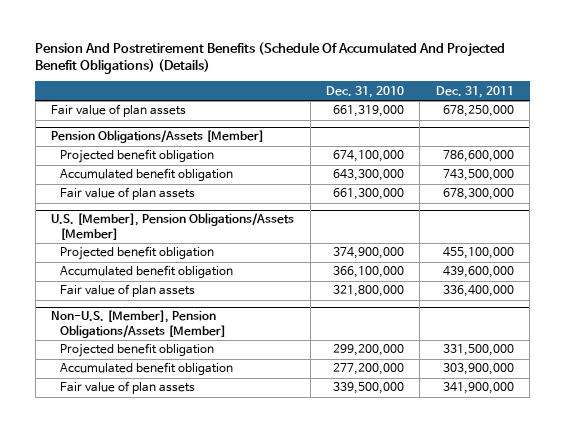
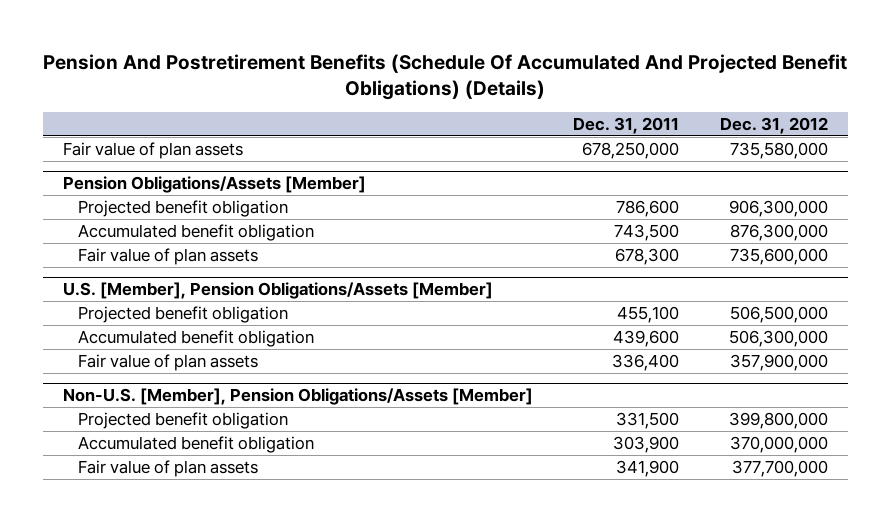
[326,85,405,98] Dec. 31, 2010 -> none
none -> [719,116,828,134] Dec. 31, 2012
[442,150,514,163] 786,600,000 -> [616,200,680,218] 786,600
[442,169,514,182] 743,500,000 -> [614,224,680,242] 743,500
[442,188,514,201] 678,300,000 -> [615,248,680,266] 678,300
[442,247,514,260] 455,100,000 -> [617,306,680,324] 455,100
[442,266,514,279] 439,600,000 -> [613,330,680,348] 439,600
[442,285,514,298] 336,400,000 -> [612,354,680,372] 336,400
[442,344,514,357] 331,500,000 -> [616,412,680,430] 331,500
[442,363,514,376] 303,900,000 -> [613,436,680,454] 303,900
[442,382,514,395] 341,900,000 -> [616,460,680,478] 341,900

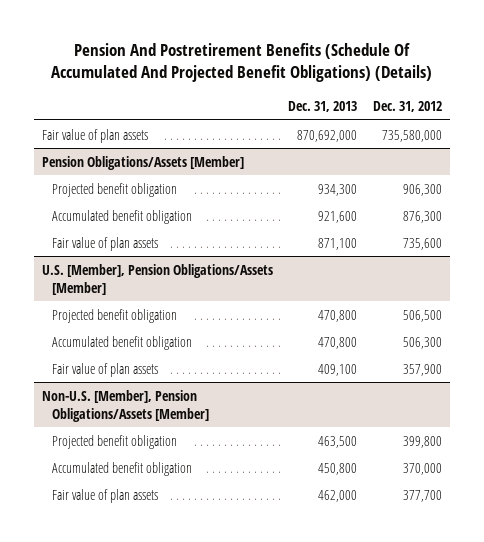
[573,116,680,134] Dec. 31, 2011 -> none
none -> [288,101,358,113] Dec. 31, 2013
[728,200,828,218] 906,300,000 -> [402,183,442,196] 906,300
[729,224,828,242] 876,300,000 -> [402,210,442,223] 876,300
[729,248,828,266] 735,600,000 -> [402,237,442,250] 735,600
[729,306,828,324] 506,500,000 -> [402,309,442,322] 506,500
[728,330,828,348] 506,300,000 -> [402,336,442,349] 506,300
[729,354,828,372] 357,900,000 -> [402,363,442,376] 357,900
[728,412,828,430] 399,800,000 -> [402,435,442,448] 399,800
[729,436,828,454] 370,000,000 -> [402,462,442,475] 370,000
[731,460,828,478] 377,700,000 -> [402,489,442,502] 377,700

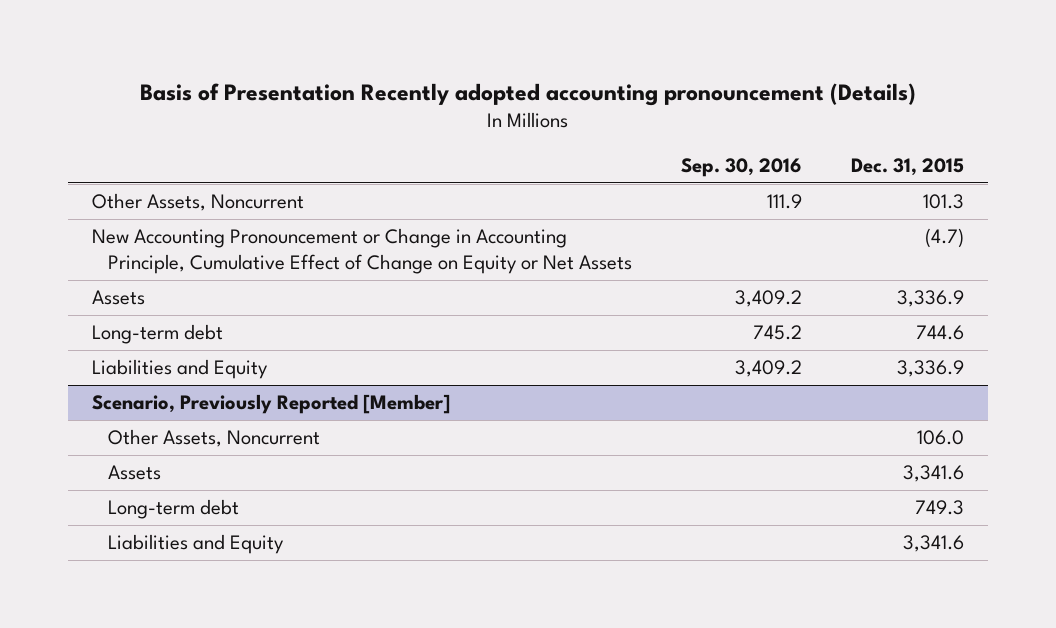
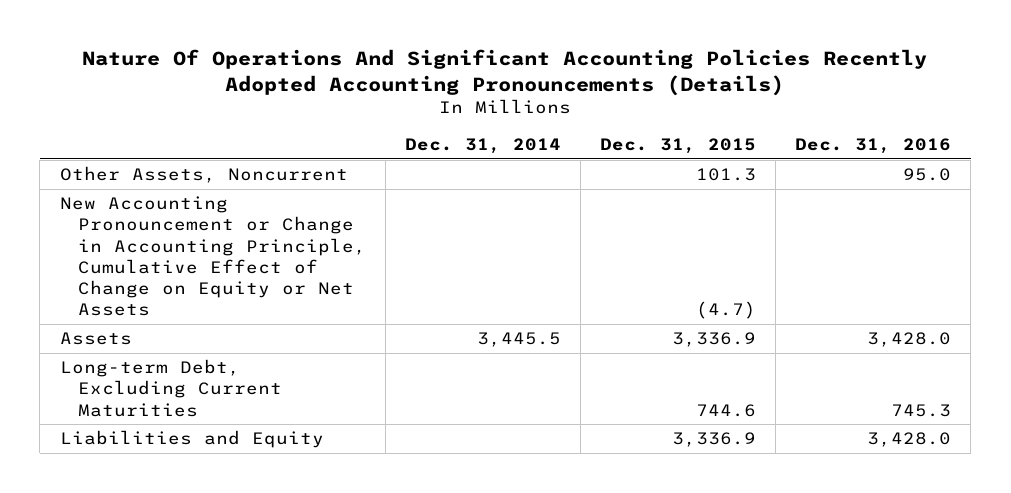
[140,82,917,106] Basis of Presentation Recently adopted accounting pronouncement (Details) -> [82,49,928,96] Nature Of Operations And Significant Accounting Policies Recently Adopted Accounting Pronouncements (Details)
[681,158,803,178] Sep. 30, 2016 -> none
none -> [405,137,562,154] Dec. 31, 2014
none -> [795,137,952,154] Dec. 31, 2016
[92,324,224,345] Long-term debt -> [59,359,282,417] Long-term Debt, Excluding Current Maturities
[92,394,451,415] Scenario, Previously Reported [Member] -> none
[108,429,321,448] Other Assets, Noncurrent -> none
[108,465,162,481] Assets -> none
[108,499,240,520] Long-term debt -> none
[108,534,285,555] Liabilities and Equity -> none

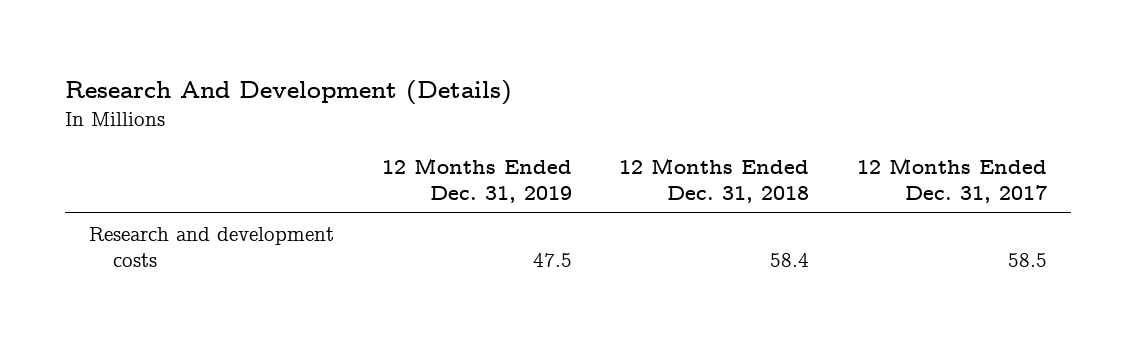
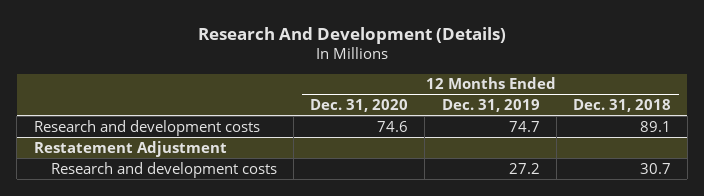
[856,158,1047,204] 12 Months Ended Dec. 31, 2017 -> none
none -> [310,99,409,113] Dec. 31, 2020
[532,252,572,267] 47.5 -> [508,120,540,132] 74.7
[770,252,810,267] 58.4 -> [639,120,671,132] 89.1
none -> [33,140,227,157] Restatement Adjustment
none -> [51,161,278,178] Research and development costs

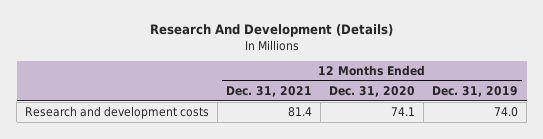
[572,99,671,113] Dec. 31, 2018 -> none
none -> [226,86,313,98] Dec. 31, 2021
[33,140,227,157] Restatement Adjustment -> none
[51,161,278,178] Research and development costs -> none
[377,120,409,132] 74.6 -> [391,107,416,117] 74.1
[508,120,540,132] 74.7 -> [494,107,519,118] 74.0

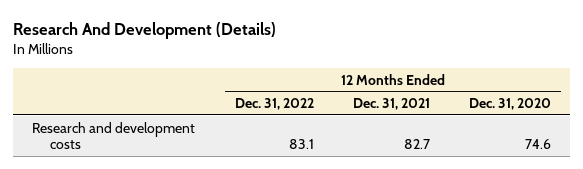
[432,86,519,98] Dec. 31, 2019 -> none
none -> [234,98,314,111] Dec. 31, 2022
[288,107,313,118] 81.4 -> [403,139,430,150] 82.7
[391,107,416,117] 74.1 -> [524,139,551,150] 74.6

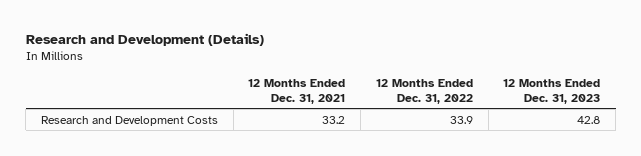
[12,22,276,40] Research And Development (Details) -> [25,33,264,47] Research and Development (Details)
[468,98,551,111] Dec. 31, 2020 -> none
none -> [503,78,601,104] 12 Months Ended Dec. 31, 2023
[32,121,196,150] Research and development costs -> [40,115,218,126] Research and Development Costs
[288,139,314,150] 83.1 -> [449,115,473,124] 33.9
[403,139,430,150] 82.7 -> [322,115,346,124] 33.2

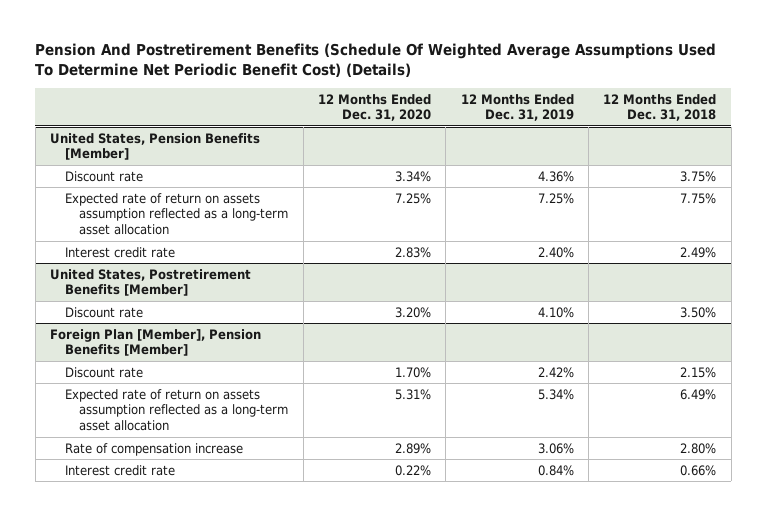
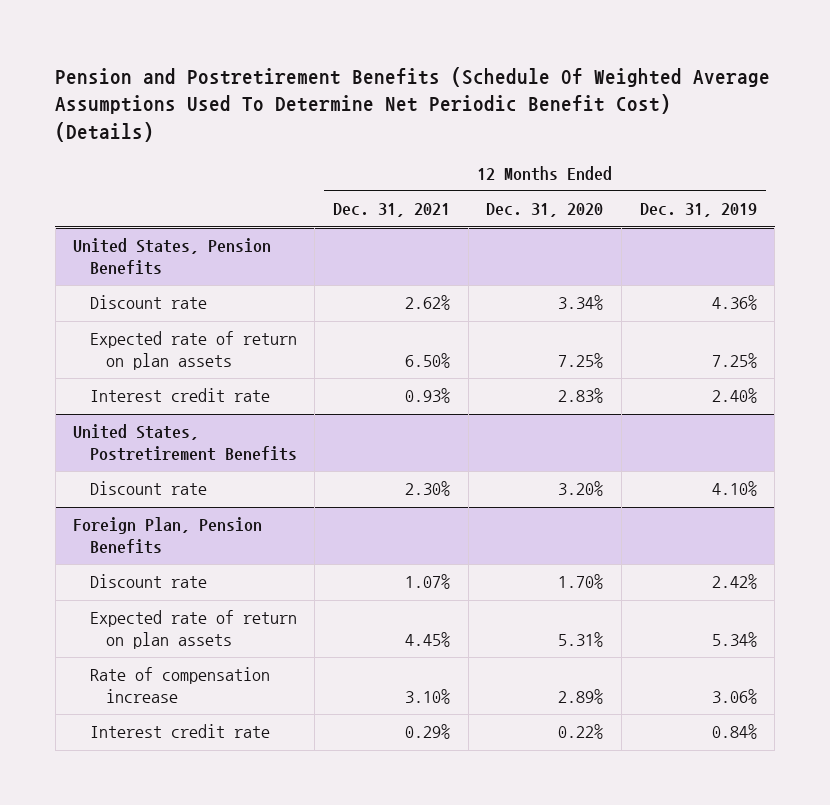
[35,43,717,78] Pension And Postretirement Benefits (Schedule Of Weighted Average Assumptions Used To Determine Net Periodic Benefit Cost) (Details) -> [55,66,771,142] Pension and Postretirement Benefits (Schedule Of Weighted Average Assumptions Used To Determine Net Periodic Benefit Cost) (Details)
[603,93,717,122] 12 Months Ended Dec. 31, 2018 -> none
none -> [332,203,450,218] Dec. 31, 2021
[50,132,261,161] United States, Pension Benefits [Member] -> [73,238,272,276] United States, Pension Benefits
[64,192,289,236] Expected rate of return on assets assumption reflected as a long-term asset allocation -> [89,331,297,371] Expected rate of return on plan assets
[50,268,252,297] United States, Postretirement Benefits [Member] -> [73,424,297,462] United States, Postretirement Benefits
[50,328,262,357] Foreign Plan [Member], Pension Benefits [Member] -> [73,517,263,555] Foreign Plan, Pension Benefits
[64,388,289,432] Expected rate of return on assets assumption reflected as a long-term asset allocation -> [89,610,297,650] Expected rate of return on plan assets

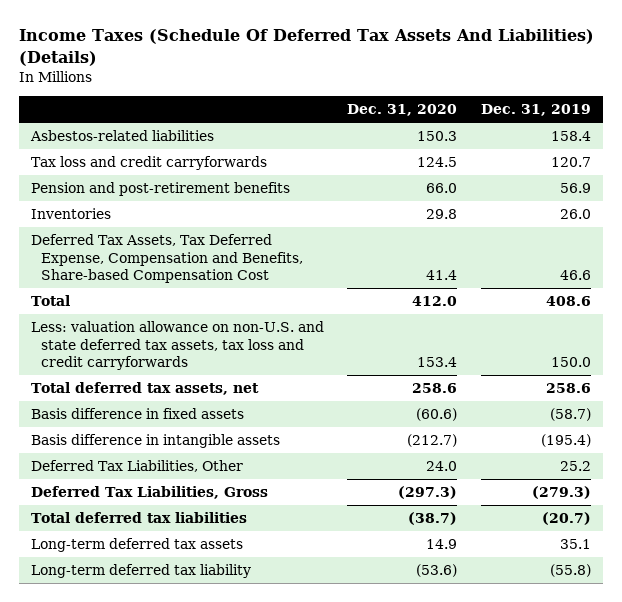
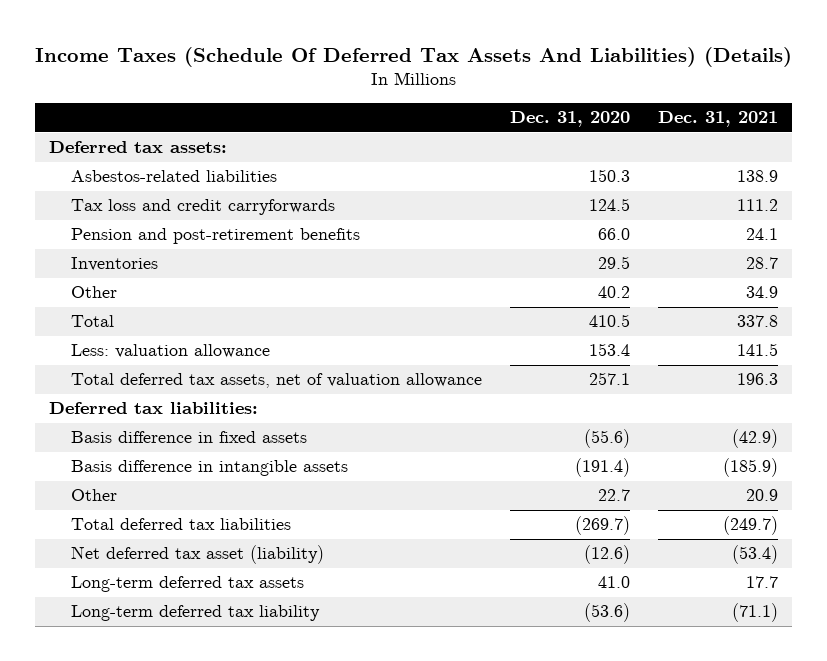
[480,104,591,117] Dec. 31, 2019 -> none
none -> [658,111,779,128] Dec. 31, 2021
none -> [49,141,228,154] Deferred tax assets:
[30,234,304,283] Deferred Tax Assets, Tax Deferred Expense, Compensation and Benefits, Share-based Compensation Cost -> none
[426,209,458,220] 29.8 -> [597,256,630,270] 29.5
none -> [70,286,117,299] Other
[412,296,458,307] 412.0 -> [588,314,630,328] 410.5
[30,321,324,370] Less: valuation allowance on non-U.S. and state deferred tax assets, tax loss and credit carryforwards -> [70,344,270,359] Less: valuation allowance
[30,382,259,396] Total deferred tax assets, net -> [70,373,482,389] Total deferred tax assets, net of valuation allowance
[412,383,458,394] 258.6 -> [588,372,630,386] 257.1
none -> [49,402,259,415] Deferred tax liabilities:
[416,408,458,422] (60.6) -> [583,429,630,449] (55.6)
[407,434,458,448] (212.7) -> [574,458,630,478] (191.4)
[30,460,243,473] Deferred Tax Liabilities, Other -> [70,489,117,502] Other
[426,461,458,472] 24.0 -> [597,489,630,502] 22.7
[30,486,268,500] Deferred Tax Liabilities, Gross -> [70,518,291,531] Total deferred tax liabilities
[398,486,458,500] (297.3) -> [574,516,630,536] (269.7)
[30,512,247,524] Total deferred tax liabilities -> [70,545,324,565] Net deferred tax asset (liability)
[408,512,458,526] (38.7) -> [583,545,630,565] (12.6)
[426,539,458,550] 14.9 -> [597,576,630,589] 41.0

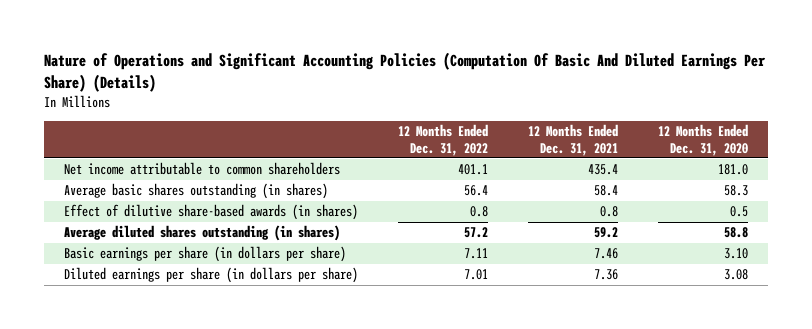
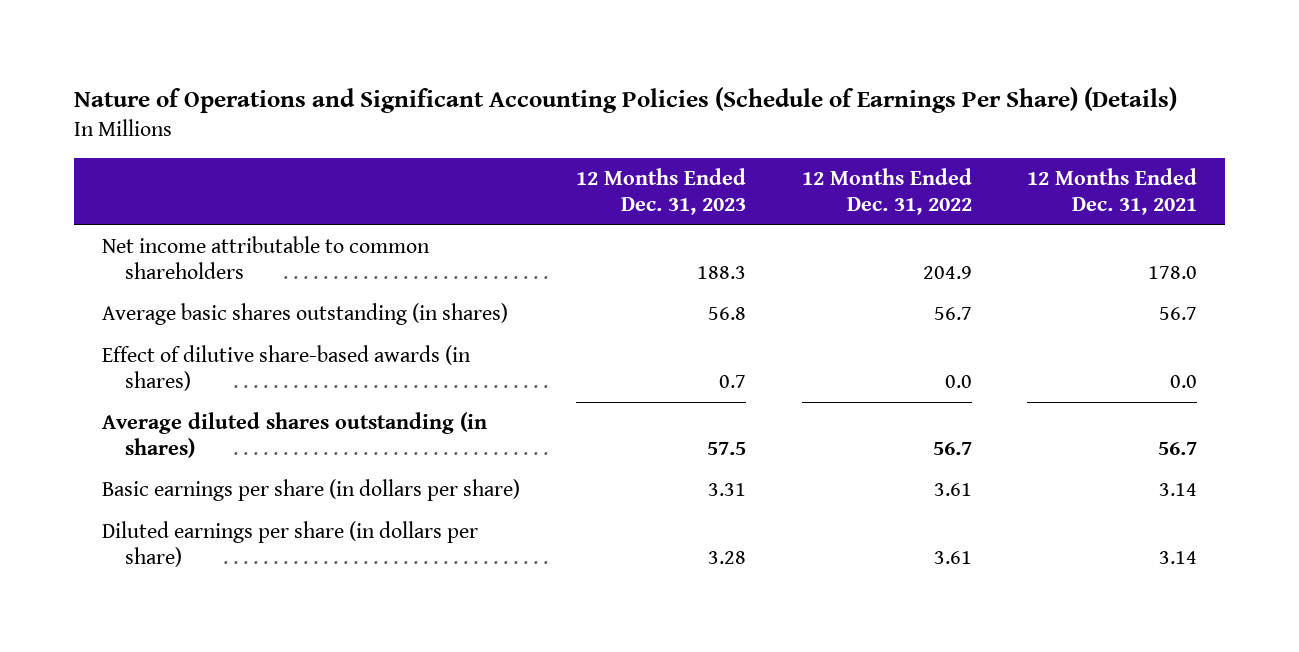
[43,51,766,92] Nature of Operations and Significant Accounting Policies (Computation Of Basic And Diluted Earnings Per Share) (Details) -> [73,87,1177,114] Nature of Operations and Significant Accounting Policies (Schedule of Earnings Per Share) (Details)
[657,124,748,156] 12 Months Ended Dec. 31, 2020 -> none
none -> [575,168,746,215] 12 Months Ended Dec. 31, 2023
[457,164,488,176] 401.1 -> [922,265,972,279] 204.9
[587,164,618,176] 435.4 -> [1148,265,1198,279] 178.0
[463,185,488,197] 56.4 -> [933,307,972,321] 56.7
[593,185,618,197] 58.4 -> [1159,307,1198,321] 56.7
[469,206,488,218] 0.8 -> [944,374,972,388] 0.0
[599,206,618,218] 0.8 -> [1170,374,1198,388] 0.0
[463,227,488,239] 57.2 -> [932,441,972,455] 56.7
[593,227,618,239] 59.2 -> [1158,441,1198,455] 56.7
[463,248,488,260] 7.11 -> [933,483,972,497] 3.61
[593,248,618,260] 7.46 -> [1159,483,1198,497] 3.14
[463,269,488,281] 7.01 -> [933,550,972,564] 3.61
[593,269,618,281] 7.36 -> [1159,550,1198,564] 3.14

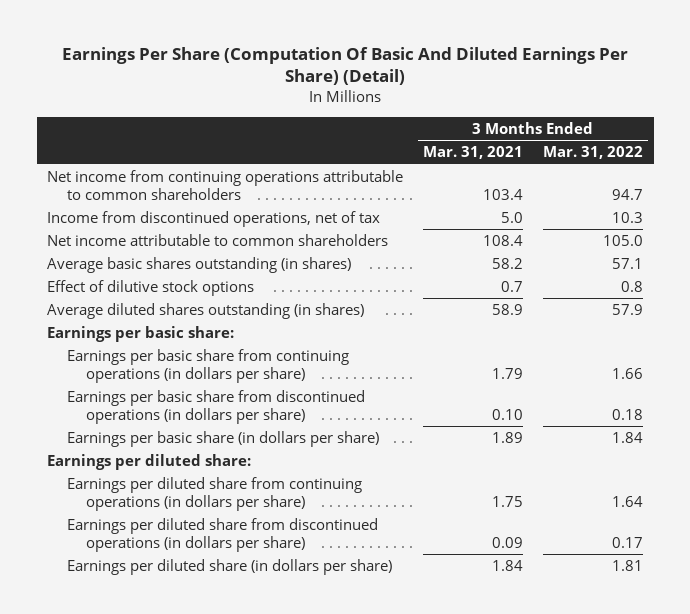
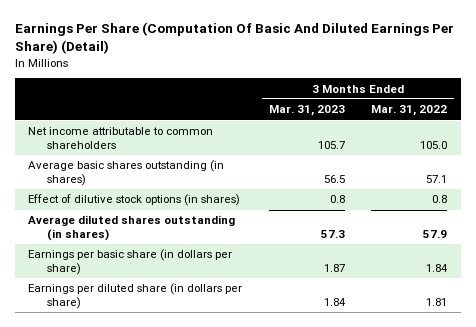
[423,146,524,160] Mar. 31, 2021 -> none
none -> [268,105,345,117] Mar. 31, 2023
[46,169,403,200] Net income from continuing operations attributable to common shareholders -> none
[46,210,380,227] Income from discontinued operations, net of tax -> none
[46,279,254,296] Effect of dilutive stock options -> [28,194,241,207] Effect of dilutive stock options (in shares)
[46,325,234,342] Earnings per basic share: -> none
[66,348,349,383] Earnings per basic share from continuing operations (in dollars per share) -> none
[66,389,365,424] Earnings per basic share from discontinued operations (in dollars per share) -> none
[46,453,251,470] Earnings per diluted share: -> none
[66,476,362,511] Earnings per diluted share from continuing operations (in dollars per share) -> none
[66,517,378,552] Earnings per diluted share from discontinued operations (in dollars per share) -> none

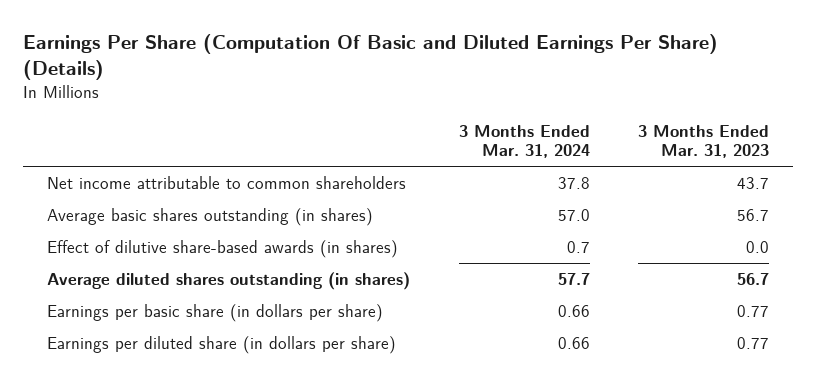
[15,22,455,55] Earnings Per Share (Computation Of Basic And Diluted Earnings Per Share) (Detail) -> [22,34,718,81] Earnings Per Share (Computation Of Basic and Diluted Earnings Per Share) (Details)
[371,105,448,117] Mar. 31, 2022 -> none
none -> [458,124,590,159] 3 Months Ended Mar. 31, 2024
[317,140,345,149] 105.7 -> [737,176,770,189] 43.7
[323,174,345,183] 56.5 -> [737,208,770,221] 56.7
[28,194,241,207] Effect of dilutive stock options (in shares) -> [47,239,399,258] Effect of dilutive share-based awards (in shares)
[329,195,345,204] 0.8 -> [746,240,770,253] 0.0
[320,229,345,238] 57.3 -> [737,272,770,285] 56.7
[323,263,345,272] 1.87 -> [737,304,770,317] 0.77
[323,297,346,306] 1.84 -> [737,336,770,349] 0.77

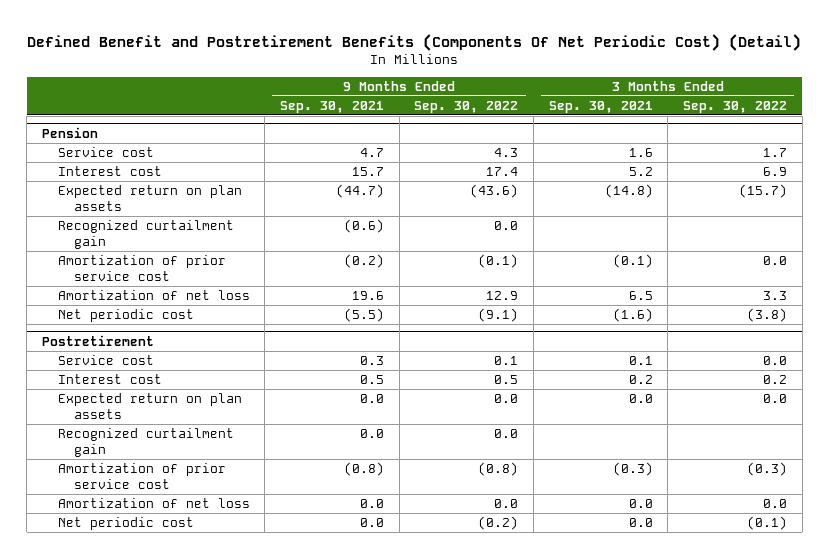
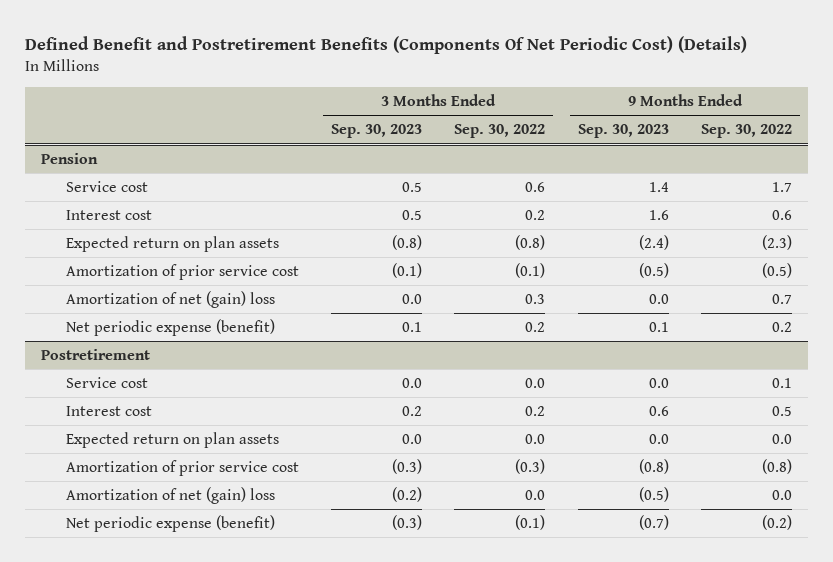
[27,33,802,51] Defined Benefit and Postretirement Benefits (Components Of Net Periodic Cost) (Detail) -> [25,35,748,54] Defined Benefit and Postretirement Benefits (Components Of Net Periodic Cost) (Details)
[279,100,384,113] Sep. 30, 2021 -> none
[548,100,653,113] Sep. 30, 2021 -> none
none -> [330,124,422,139] Sep. 30, 2023
none -> [577,124,669,139] Sep. 30, 2023
[57,220,234,249] Recognized curtailment gain -> none
[494,148,519,158] 4.3 -> [772,182,793,193] 1.7
[762,148,787,158] 1.7 -> [525,182,546,193] 0.6
[486,167,519,177] 17.4 -> [772,210,793,221] 0.6
[762,167,787,177] 6.9 -> [525,210,546,221] 0.2
[470,184,519,199] (43.6) -> [762,235,793,251] (2.3)
[738,184,787,199] (15.7) -> [515,235,546,251] (0.8)
[478,254,519,269] (0.1) -> [762,263,793,279] (0.5)
[762,256,787,266] 0.0 -> [515,263,546,279] (0.1)
[57,290,250,301] Amortization of net loss -> [65,291,275,309] Amortization of net (gain) loss
[486,291,519,301] 12.9 -> [772,294,793,305] 0.7
[762,291,787,301] 3.3 -> [525,294,546,305] 0.3
[57,309,194,323] Net periodic cost -> [65,319,275,337] Net periodic expense (benefit)
[478,308,519,323] (9.1) -> [772,322,793,333] 0.2
[746,308,787,323] (3.8) -> [525,322,546,333] 0.2
[57,428,234,457] Recognized curtailment gain -> none
[57,498,250,509] Amortization of net loss -> [65,487,275,505] Amortization of net (gain) loss
[57,517,194,531] Net periodic cost -> [65,515,275,533] Net periodic expense (benefit)

